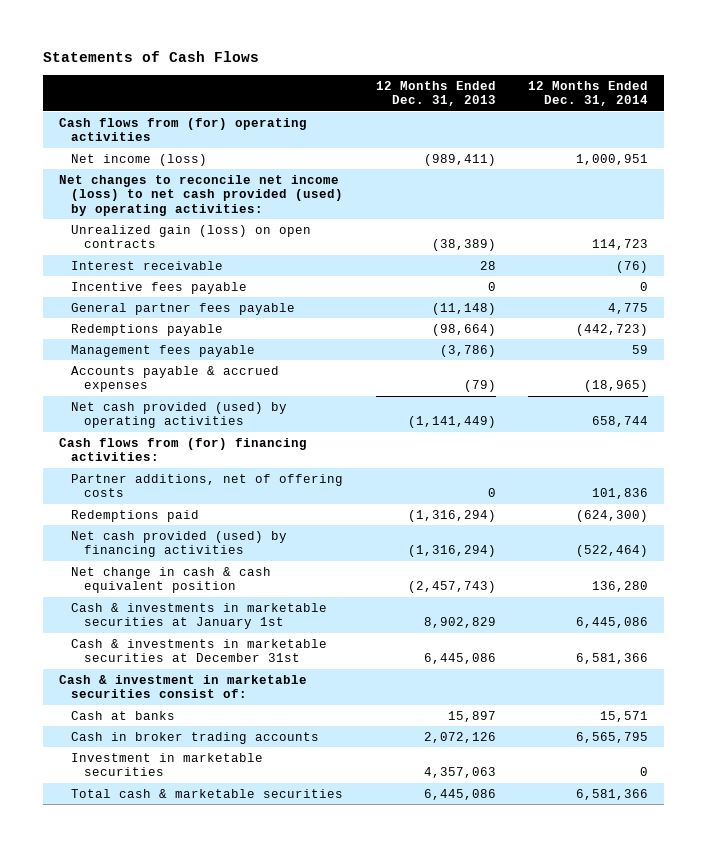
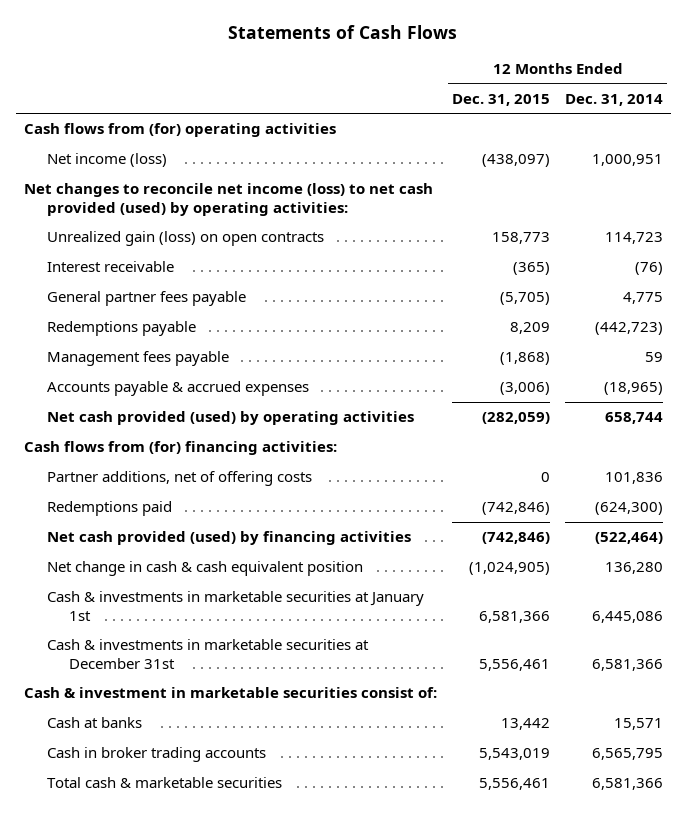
[375,80,496,107] 12 Months Ended Dec. 31, 2013 -> none
none -> [451,94,550,107] Dec. 31, 2015
[71,281,248,294] Incentive fees payable -> none
[71,752,264,777] Investment in marketable securities -> none

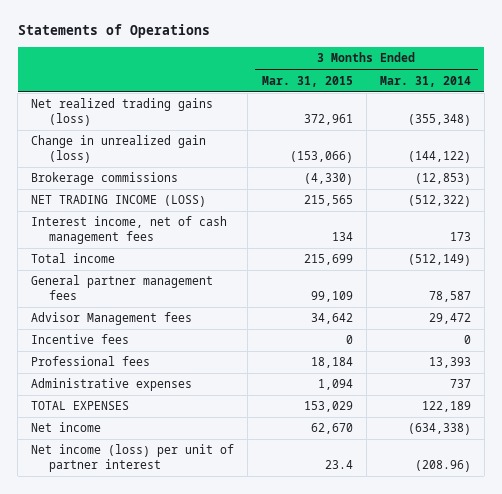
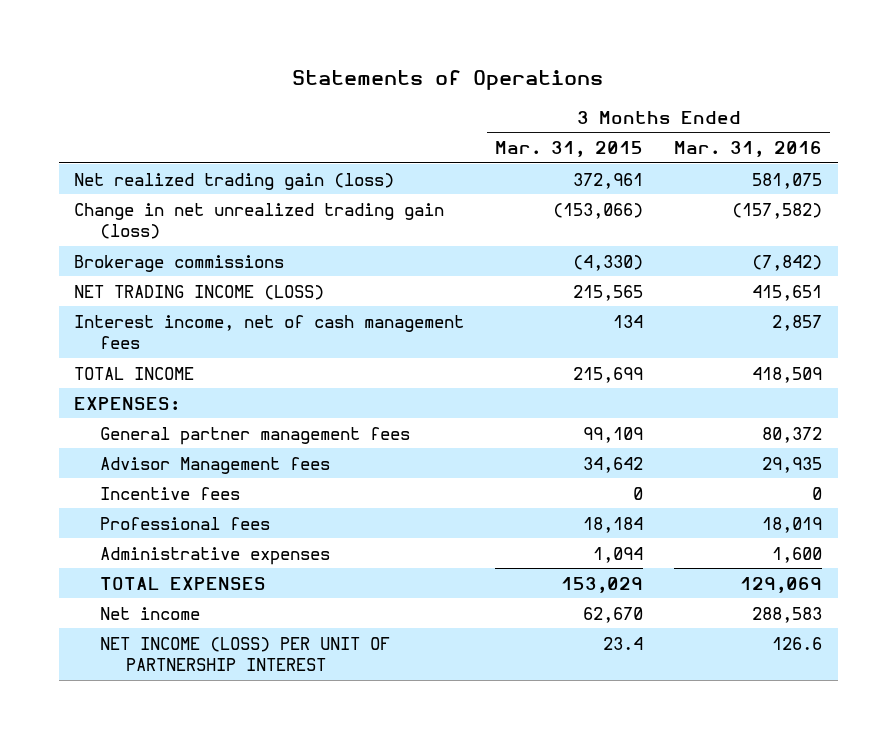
[379,75,471,87] Mar. 31, 2014 -> none
none -> [674,141,823,158] Mar. 31, 2016
[31,98,214,127] Net realized trading gains (loss) -> [74,172,395,190] Net realized trading gain (loss)
[31,135,207,164] Change in unrealized gain (loss) -> [74,202,445,240] Change in net unrealized trading gain (loss)
[31,253,116,264] Total income -> [74,366,195,380] TOTAL INCOME
none -> [74,396,181,410] EXPENSES:
[31,444,235,473] Net income (loss) per unit of partner interest -> [100,636,391,672] NET INCOME (LOSS) PER UNIT OF PARTNERSHIP INTEREST

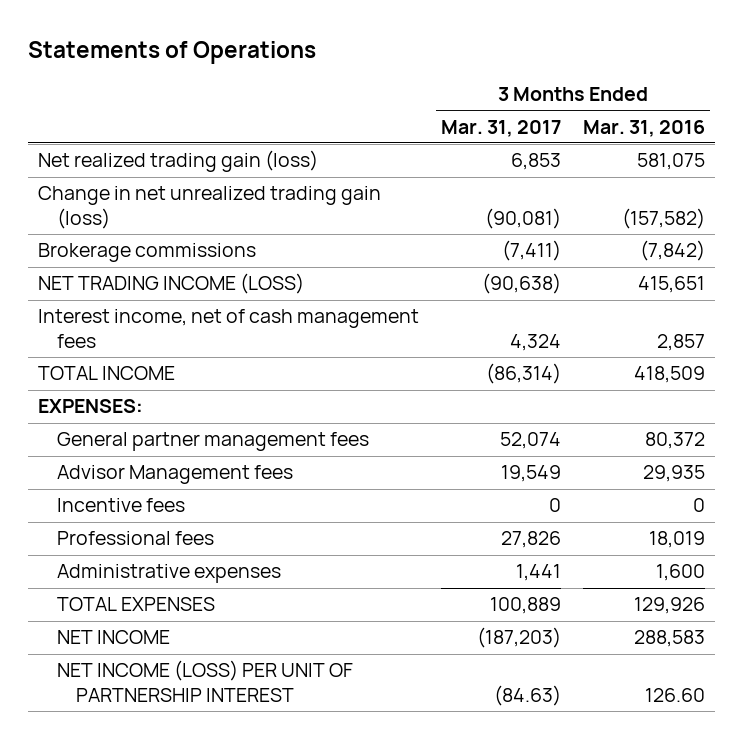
[495,141,644,158] Mar. 31, 2015 -> none
none -> [440,119,561,137] Mar. 31, 2017
[740,576,823,593] 129,069 -> [633,597,705,615] 129,926
[100,606,201,620] Net income -> [56,630,170,645] NET INCOME
[772,636,823,650] 126.6 -> [644,687,705,702] 126.60

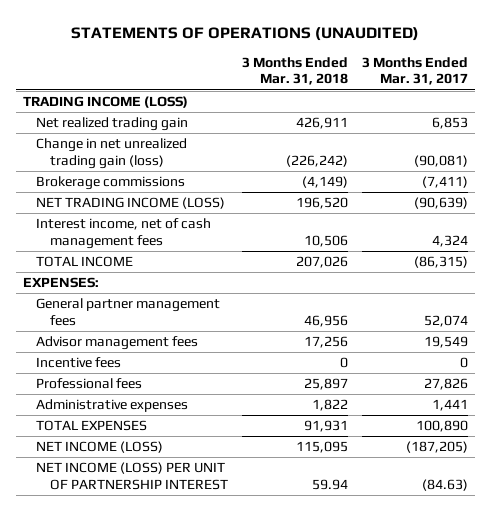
[27,40,316,64] Statements of Operations -> [71,26,420,41] STATEMENTS OF OPERATIONS (UNAUDITED)
[582,119,705,137] Mar. 31, 2016 -> none
none -> [241,56,348,86] 3 Months Ended Mar. 31, 2018
none -> [23,96,189,109] TRADING INCOME (LOSS)
[38,150,319,173] Net realized trading gain (loss) -> [36,117,189,132] Net realized trading gain
[481,273,561,295] (90,638) -> [413,197,468,210] (90,639)
[485,363,561,385] (86,314) -> [413,256,468,269] (86,315)
[56,465,293,485] Advisor Management fees -> [36,336,199,351] Advisor management fees
[489,597,561,615] 100,889 -> [415,420,468,433] 100,890
[56,630,170,645] NET INCOME -> [36,441,164,454] NET INCOME (LOSS)
[476,627,561,649] (187,203) -> [405,441,468,454] (187,205)

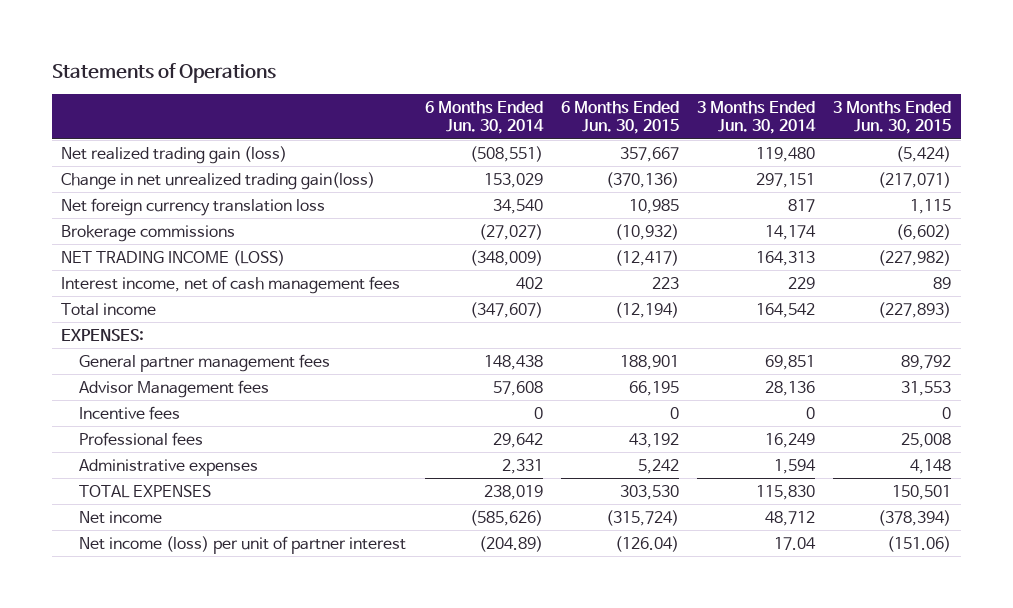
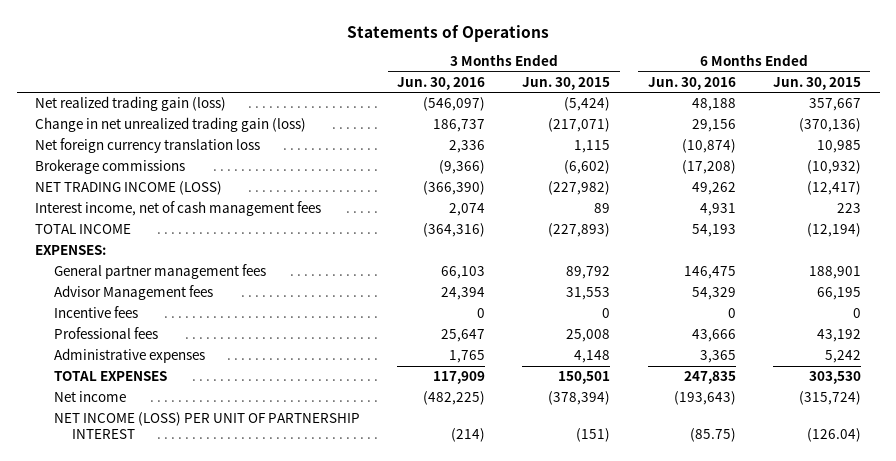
[424,100,544,135] 6 Months Ended Jun. 30, 2014 -> none
[697,100,817,135] 3 Months Ended Jun. 30, 2014 -> none
none -> [396,76,485,90] Jun. 30, 2016
none -> [647,76,736,90] Jun. 30, 2016
[61,171,376,190] Change in net unrealized trading gain(loss) -> [35,117,307,133] Change in net unrealized trading gain (loss)
[61,302,157,316] Total income -> [35,224,132,235] TOTAL INCOME
[79,535,407,554] Net income (loss) per unit of partner interest -> [53,412,360,439] NET INCOME (LOSS) PER UNIT OF PARTNERSHIP INTEREST
[887,535,952,552] (151.06) -> [576,427,611,442] (151)

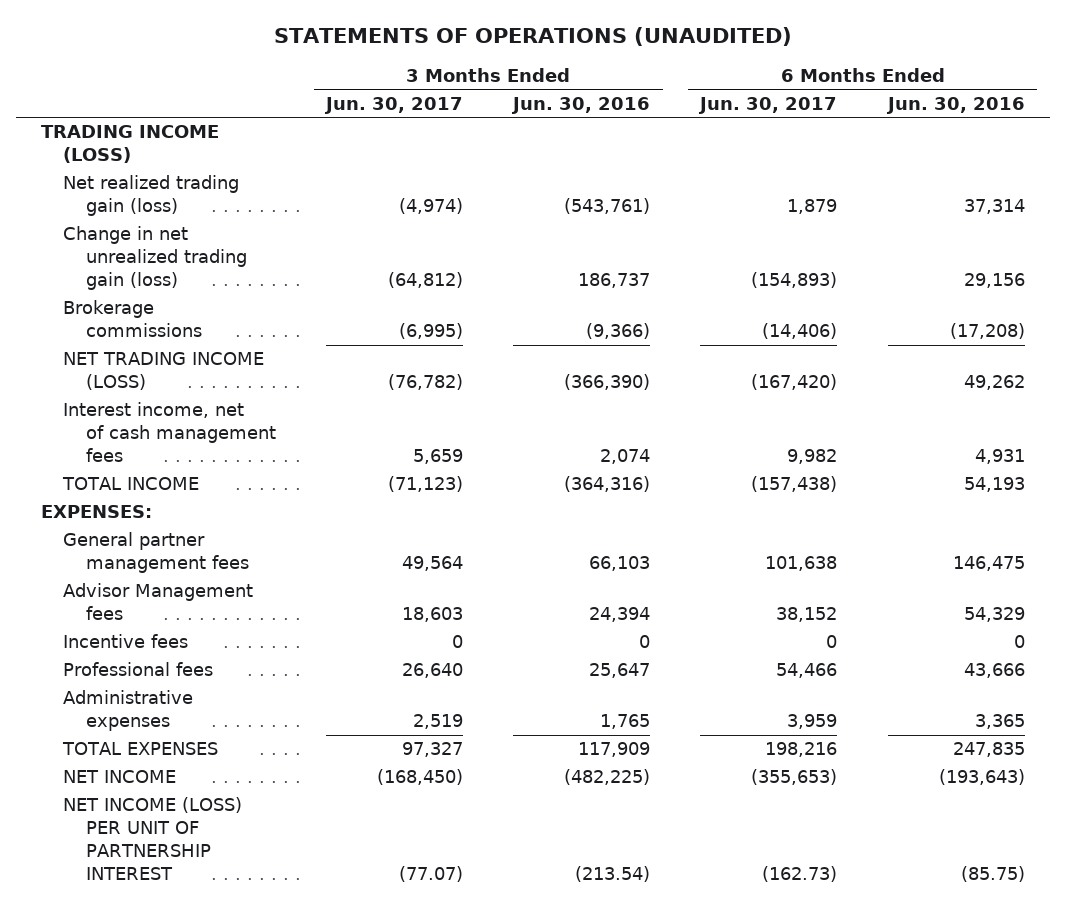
[347,24,550,42] Statements of Operations -> [273,27,792,47] STATEMENTS OF OPERATIONS (UNAUDITED)
[522,76,611,90] Jun. 30, 2015 -> none
[772,76,861,90] Jun. 30, 2015 -> none
none -> [324,96,464,114] Jun. 30, 2017
none -> [698,96,838,114] Jun. 30, 2017
none -> [40,125,219,164] TRADING INCOME (LOSS)
[422,97,485,112] (546,097) -> [564,198,651,215] (543,761)
[691,98,736,112] 48,188 -> [963,199,1025,215] 37,314
[35,138,261,154] Net foreign currency translation loss -> none
[53,391,126,403] Net income -> [63,770,177,784] NET INCOME
[450,427,485,442] (214) -> [575,866,651,883] (213.54)

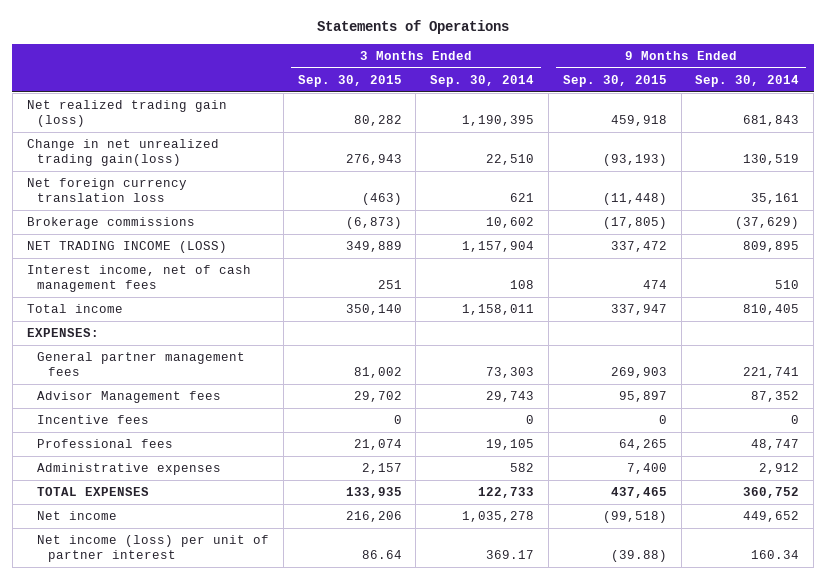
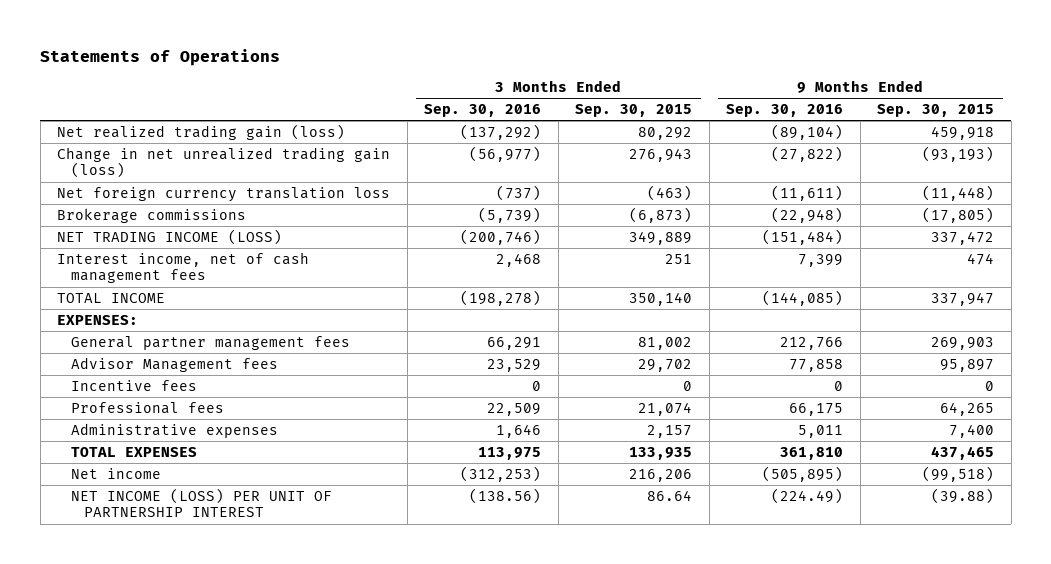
[430,74,535,87] Sep. 30, 2014 -> none
[695,74,800,87] Sep. 30, 2014 -> none
none -> [424,104,542,118] Sep. 30, 2016
none -> [726,104,844,118] Sep. 30, 2016
[353,114,402,126] 80,282 -> [638,127,693,141] 80,292
[26,139,219,166] Change in net unrealized trading gain(loss) -> [57,147,391,179] Change in net unrealized trading gain (loss)
[26,304,123,314] Total income -> [57,293,166,304] TOTAL INCOME
[37,535,270,562] Net income (loss) per unit of partner interest -> [70,488,332,518] NET INCOME (LOSS) PER UNIT OF PARTNERSHIP INTEREST

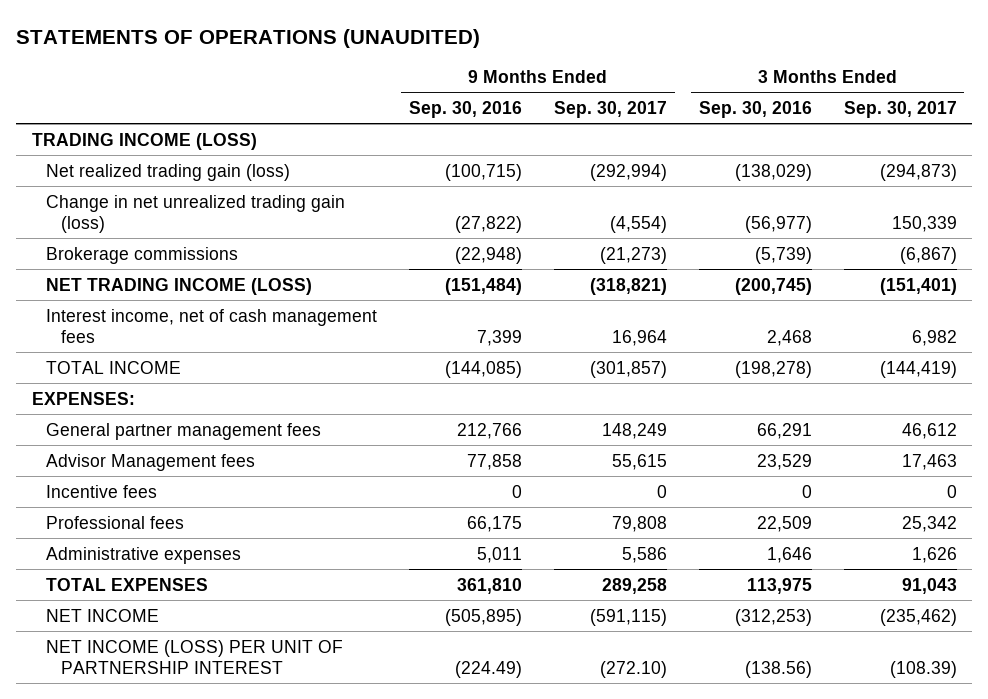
[40,48,281,66] Statements of Operations -> [16,28,481,48] STATEMENTS OF OPERATIONS (UNAUDITED)
[575,104,693,118] Sep. 30, 2015 -> none
[877,104,995,118] Sep. 30, 2015 -> none
none -> [553,100,667,118] Sep. 30, 2017
none -> [843,100,957,118] Sep. 30, 2017
none -> [31,132,257,150] TRADING INCOME (LOSS)
[460,124,542,141] (137,292) -> [734,163,812,181] (138,029)
[771,124,844,141] (89,104) -> [445,163,523,181] (100,715)
[57,187,391,203] Net foreign currency translation loss -> none
[460,229,542,246] (200,746) -> [734,277,812,295] (200,745)
[70,468,161,480] Net income -> [46,608,160,622] NET INCOME

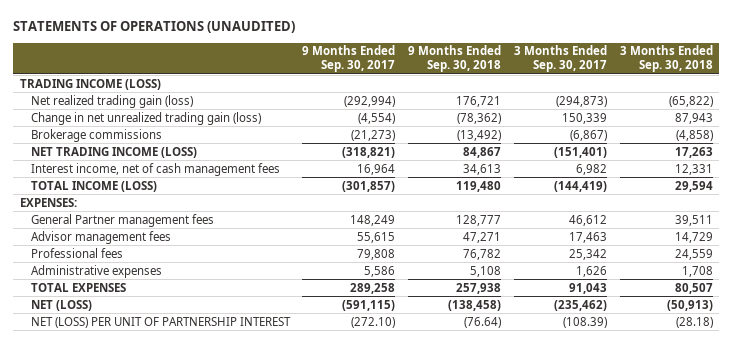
[409,100,523,118] Sep. 30, 2016 -> none
[698,100,812,118] Sep. 30, 2016 -> none
none -> [408,45,502,73] 9 Months Ended Sep. 30, 2018
none -> [619,45,713,73] 3 Months Ended Sep. 30, 2018
[46,360,182,374] TOTAL INCOME -> [30,180,157,192] TOTAL INCOME (LOSS)
[46,484,158,498] Incentive fees -> none
[46,422,322,440] General partner management fees -> [30,213,214,227] General Partner management fees
[46,453,256,471] Advisor Management fees -> [30,230,171,244] Advisor management fees
[46,608,160,622] NET INCOME -> [30,299,92,311] NET (LOSS)
[46,639,344,674] NET INCOME (LOSS) PER UNIT OF PARTNERSHIP INTEREST -> [30,316,291,328] NET (LOSS) PER UNIT OF PARTNERSHIP INTEREST

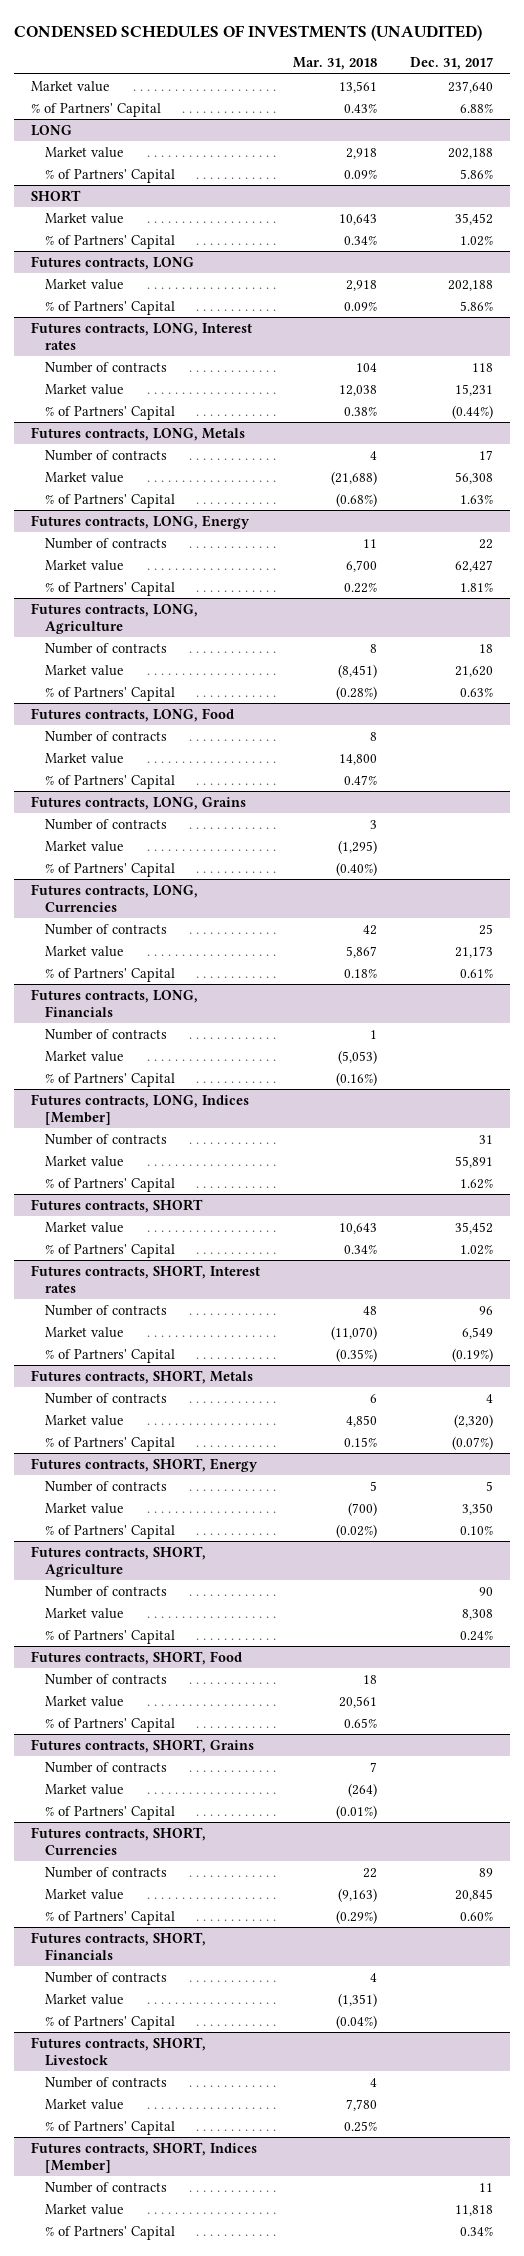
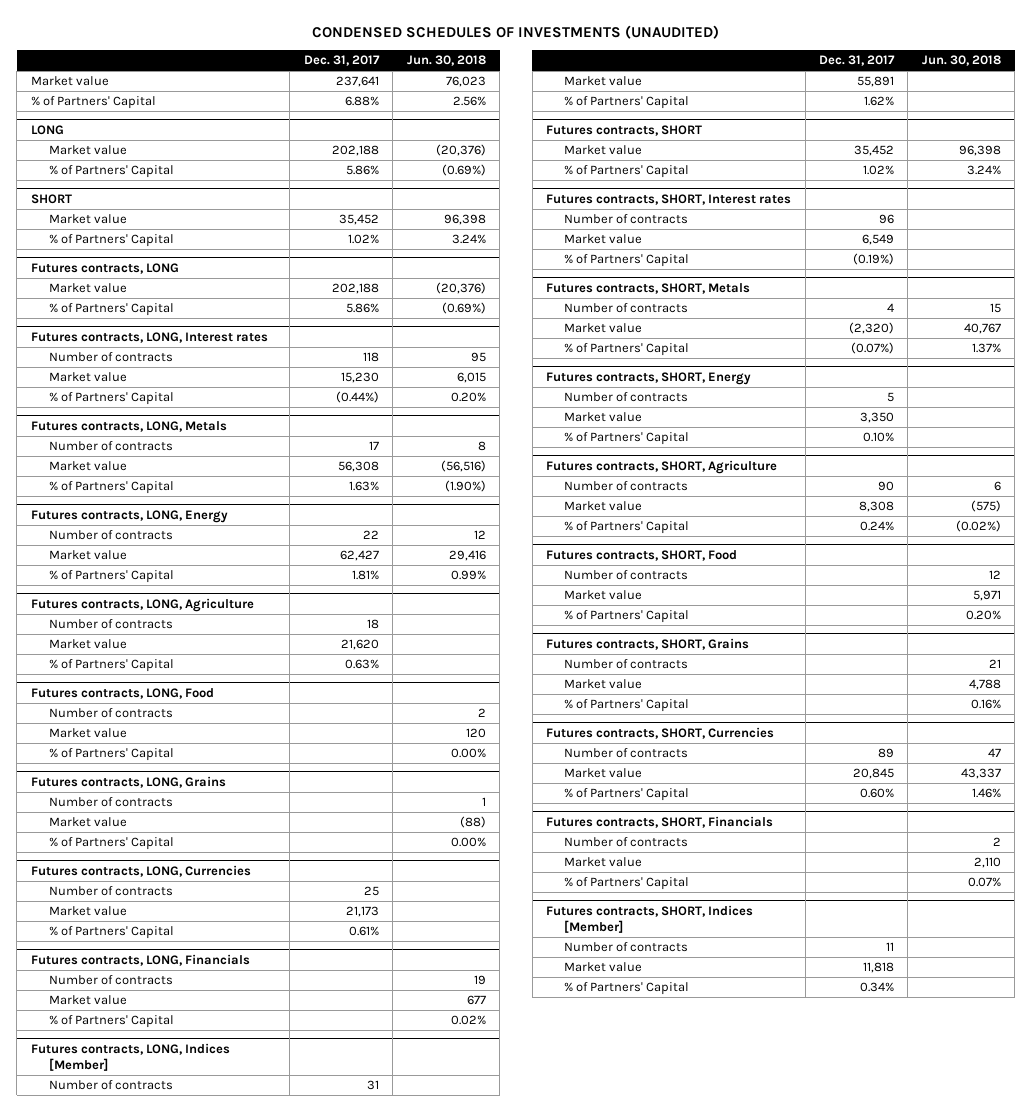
[292,57,377,71] Mar. 31, 2018 -> none
none -> [406,54,486,66] Jun. 30, 2018
[448,80,494,93] 237,640 -> [335,76,379,88] 237,641
[455,383,494,396] 15,231 -> [340,372,379,384] 15,230
[30,2036,206,2067] Futures contracts, SHORT, Livestock -> none
[45,2076,168,2088] Number of contracts -> none
[45,2098,124,2110] Market value -> none
[45,2120,176,2135] % of Partners' Capital -> none

